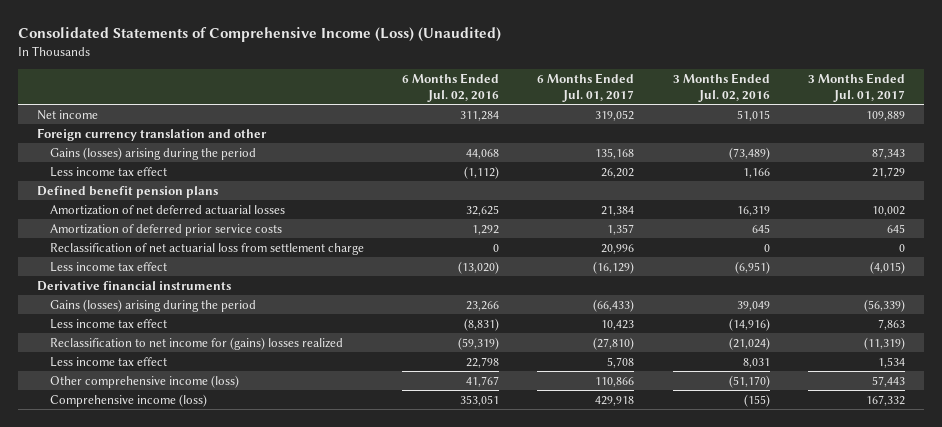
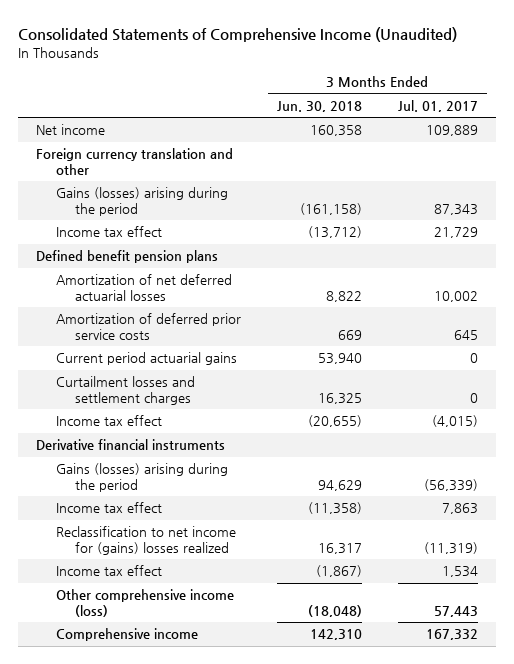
[17,27,501,43] Consolidated Statements of Comprehensive Income (Loss) (Unaudited) -> [18,26,458,42] Consolidated Statements of Comprehensive Income (Unaudited)
[401,73,499,102] 6 Months Ended Jul. 02, 2016 -> none
[537,73,635,102] 6 Months Ended Jul. 01, 2017 -> none
[672,73,770,102] 3 Months Ended Jul. 02, 2016 -> none
none -> [276,100,362,112] Jun. 30, 2018
[49,166,167,177] Less income tax effect -> [55,226,162,238] Income tax effect
[49,242,364,255] Reclassification of net actuarial loss from settlement charge -> [55,352,237,366] Current period actuarial gains
none -> [55,376,195,405] Curtailment losses and settlement charges
[49,261,167,272] Less income tax effect -> [55,415,162,427] Income tax effect
[49,318,167,329] Less income tax effect -> [55,502,162,514] Income tax effect
[49,356,167,367] Less income tax effect -> [55,565,162,577] Income tax effect
[49,393,207,407] Comprehensive income (loss) -> [55,628,198,642] Comprehensive income

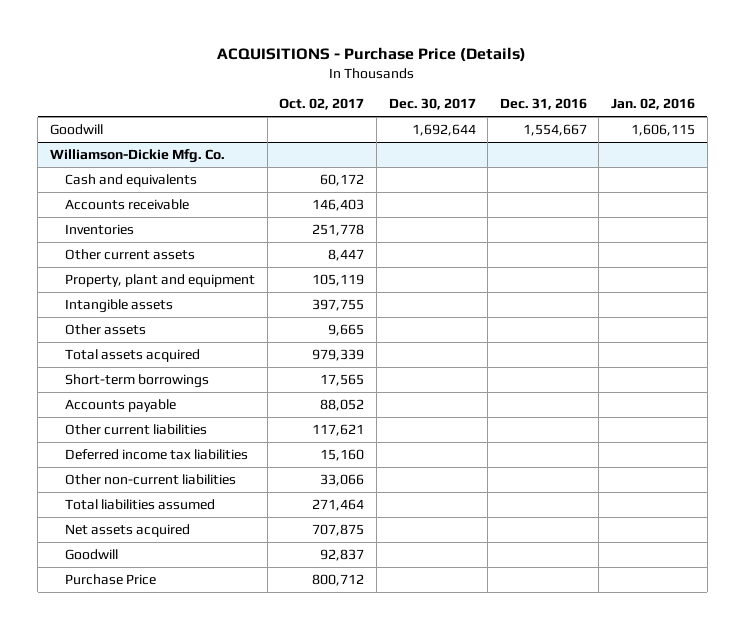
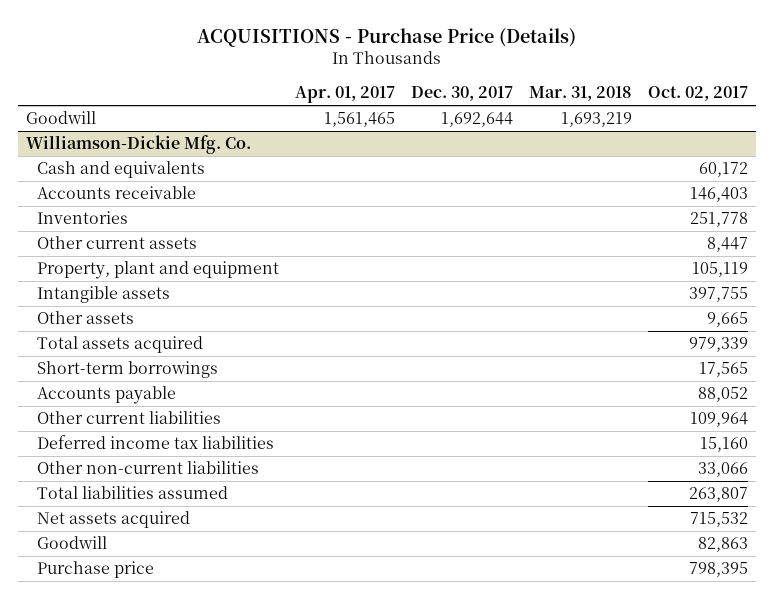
[499,98,587,111] Dec. 31, 2016 -> none
[610,98,695,111] Jan. 02, 2016 -> none
none -> [295,86,396,104] Apr. 01, 2017
none -> [529,86,633,102] Mar. 31, 2018
[312,423,365,436] 117,621 -> [690,412,749,428] 109,964
[312,498,365,511] 271,464 -> [689,487,749,503] 263,807
[312,523,365,536] 707,875 -> [690,512,749,528] 715,532
[320,548,365,561] 92,837 -> [698,537,749,553] 82,863
[65,573,157,585] Purchase Price -> [37,561,155,579] Purchase price
[312,573,365,586] 800,712 -> [689,562,749,578] 798,395

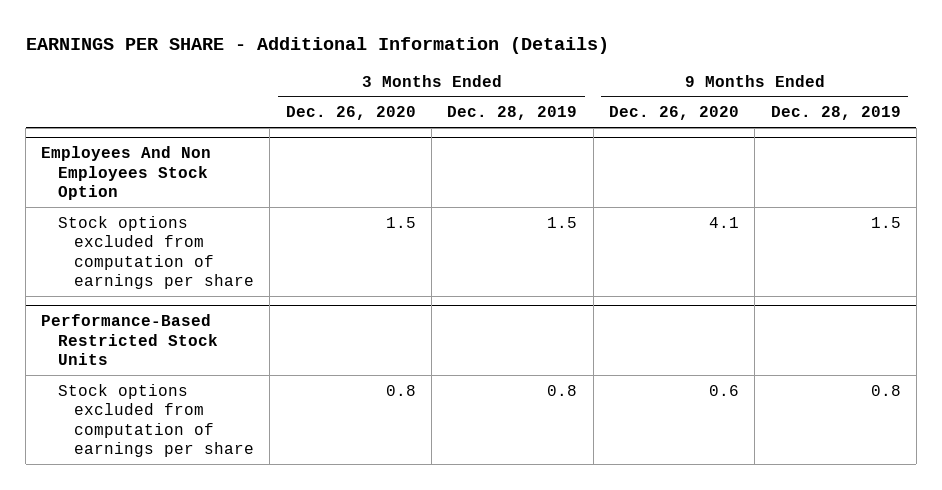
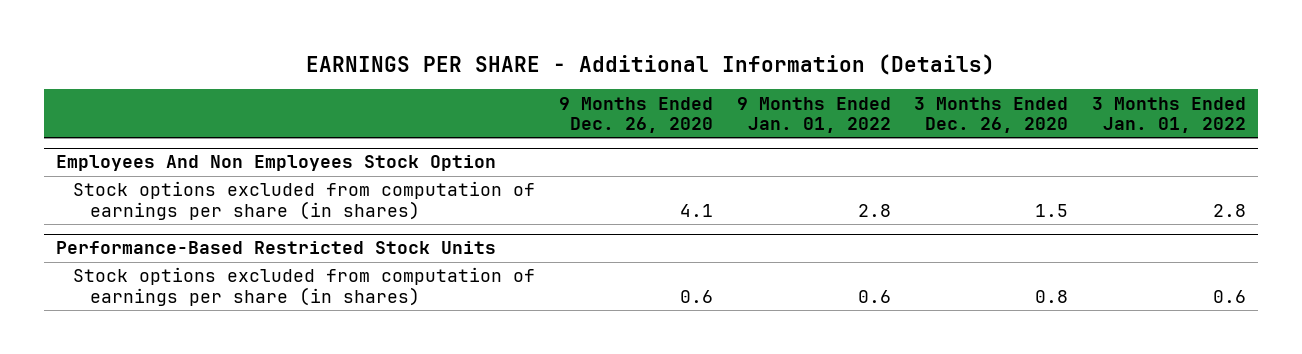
[447,106,578,121] Dec. 28, 2019 -> none
[770,106,901,121] Dec. 28, 2019 -> none
none -> [736,96,891,134] 9 Months Ended Jan. 01, 2022
none -> [1092,96,1247,134] 3 Months Ended Jan. 01, 2022
[57,215,255,290] Stock options excluded from computation of earnings per share -> [73,181,536,220] Stock options excluded from computation of earnings per share (in shares)
[57,383,255,458] Stock options excluded from computation of earnings per share -> [73,267,536,306] Stock options excluded from computation of earnings per share (in shares)

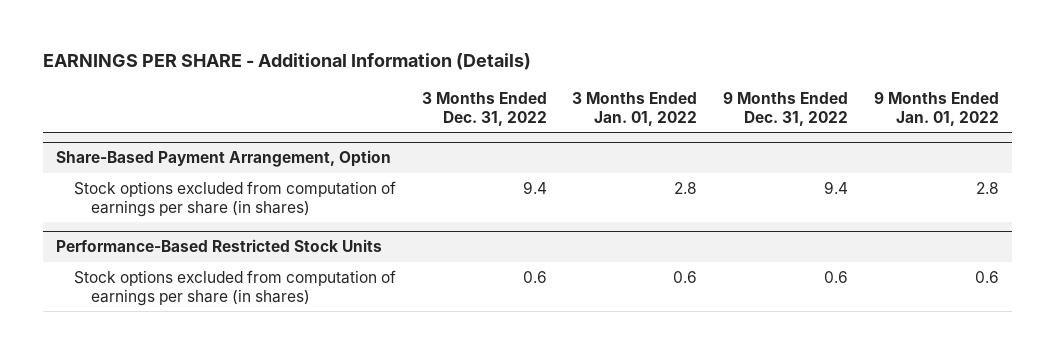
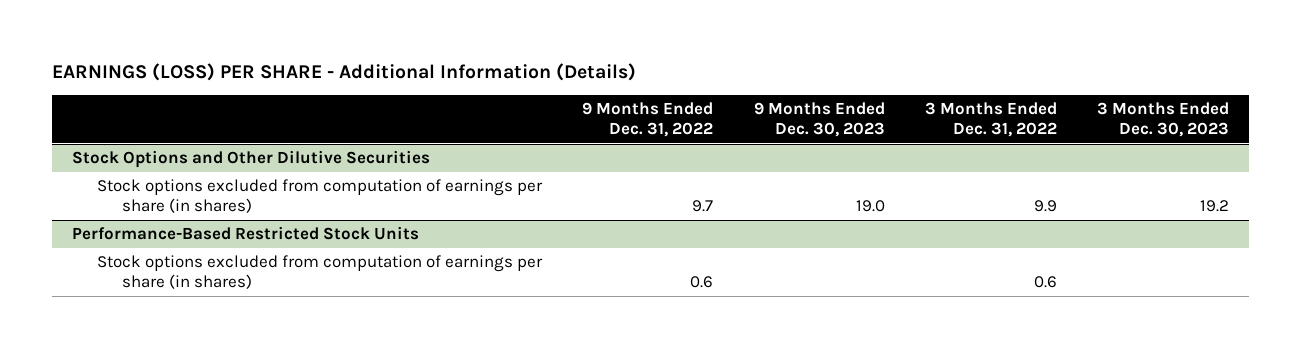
[42,53,531,71] EARNINGS PER SHARE - Additional Information (Details) -> [52,63,637,82] EARNINGS (LOSS) PER SHARE - Additional Information (Details)
[572,91,698,126] 3 Months Ended Jan. 01, 2022 -> none
[874,91,1000,126] 9 Months Ended Jan. 01, 2022 -> none
none -> [753,102,885,138] 9 Months Ended Dec. 30, 2023
none -> [1097,102,1230,138] 3 Months Ended Dec. 30, 2023
[55,150,391,168] Share-Based Payment Arrangement, Option -> none
none -> [72,150,431,169] Stock Options and Other Dilutive Securities
[522,180,547,194] 9.4 -> [1033,200,1057,213] 9.9
[824,180,849,194] 9.4 -> [692,200,714,213] 9.7

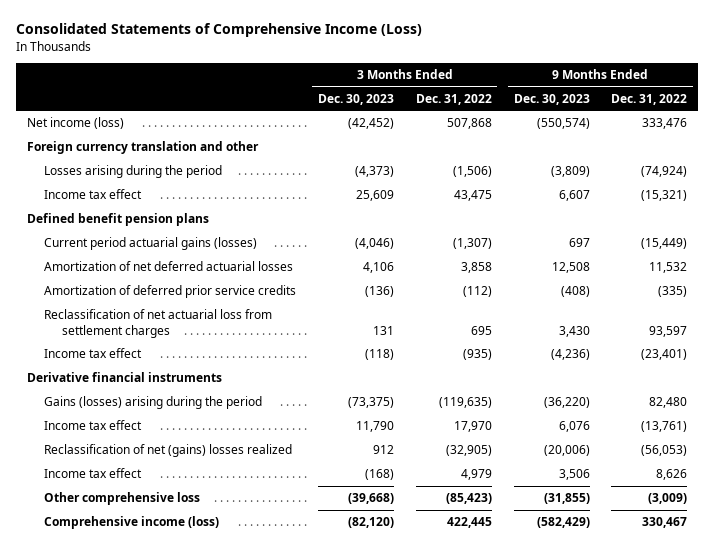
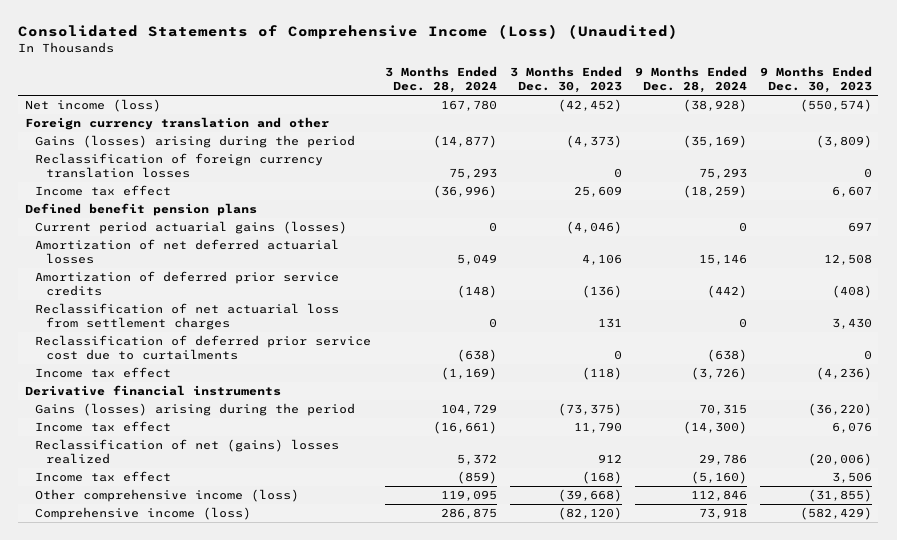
[15,23,422,38] Consolidated Statements of Comprehensive Income (Loss) -> [18,24,679,40] Consolidated Statements of Comprehensive Income (Loss) (Unaudited)
[415,93,492,105] Dec. 31, 2022 -> none
[611,93,688,105] Dec. 31, 2022 -> none
none -> [384,66,497,94] 3 Months Ended Dec. 28, 2024
none -> [634,66,747,94] 9 Months Ended Dec. 28, 2024
[44,165,223,179] Losses arising during the period -> [35,135,356,149] Gains (losses) arising during the period
none -> [35,153,324,178] Reclassification of foreign currency translation losses
none -> [35,335,372,360] Reclassification of deferred prior service cost due to curtailments
[44,492,201,506] Other comprehensive loss -> [35,489,300,503] Other comprehensive income (loss)

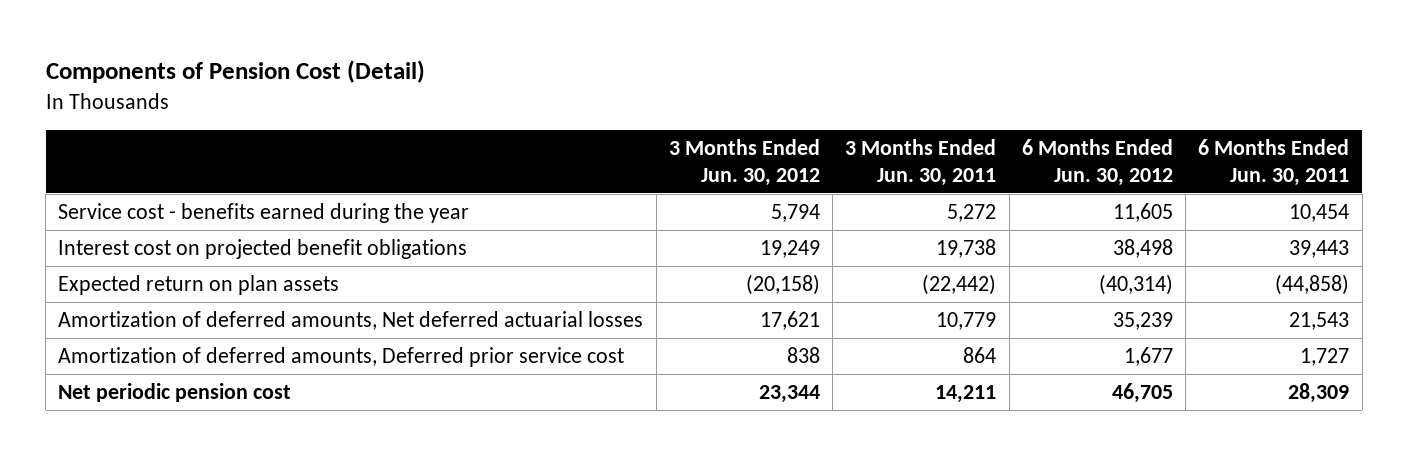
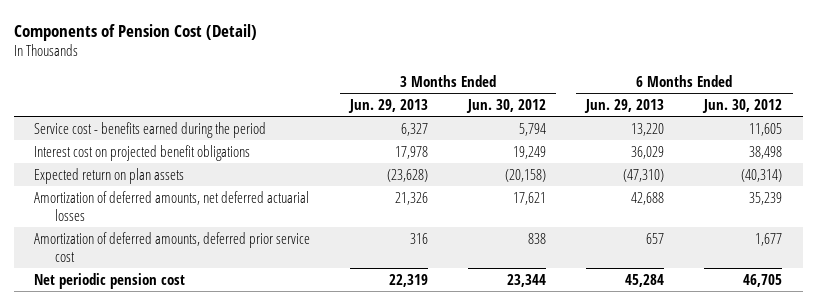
[845,138,997,186] 3 Months Ended Jun. 30, 2011 -> none
[1198,138,1350,186] 6 Months Ended Jun. 30, 2011 -> none
none -> [348,98,429,113] Jun. 29, 2013
none -> [584,98,665,113] Jun. 29, 2013
[58,202,470,223] Service cost - benefits earned during the year -> [34,121,267,138] Service cost - benefits earned during the period
[58,310,644,330] Amortization of deferred amounts, Net deferred actuarial losses -> [34,190,310,221] Amortization of deferred amounts, net deferred actuarial losses
[58,346,625,367] Amortization of deferred amounts, Deferred prior service cost -> [34,231,311,262] Amortization of deferred amounts, deferred prior service cost

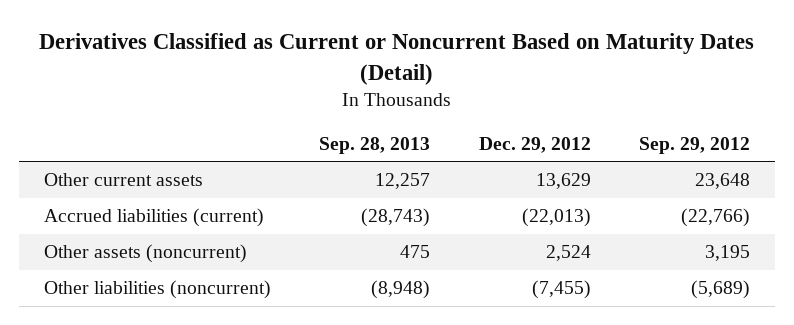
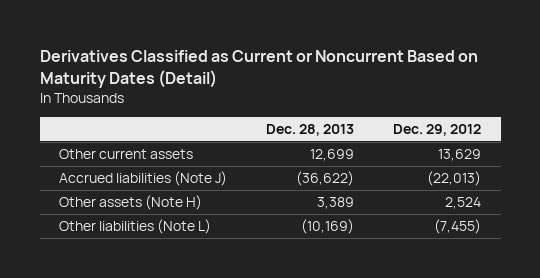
[319,136,431,154] Sep. 28, 2013 -> none
[639,136,751,154] Sep. 29, 2012 -> none
none -> [266,123,355,136] Dec. 28, 2013
[43,208,264,228] Accrued liabilities (current) -> [59,170,228,186] Accrued liabilities (Note J)
[43,244,247,264] Other assets (noncurrent) -> [59,194,203,210] Other assets (Note H)
[43,280,271,300] Other liabilities (noncurrent) -> [59,218,212,234] Other liabilities (Note L)

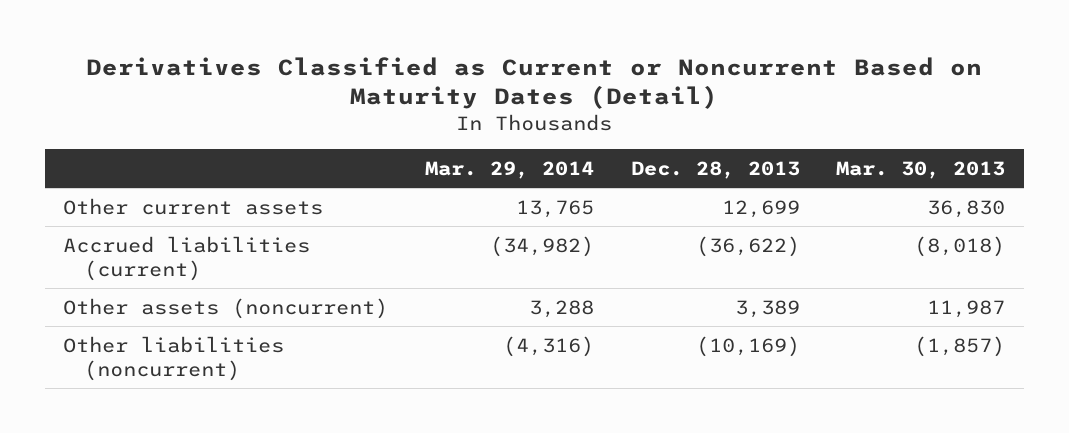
[393,123,482,136] Dec. 29, 2012 -> none
none -> [425,160,595,179] Mar. 29, 2014
none -> [836,160,1006,179] Mar. 30, 2013
[59,170,228,186] Accrued liabilities (Note J) -> [63,235,311,281] Accrued liabilities (current)
[59,194,203,210] Other assets (Note H) -> [63,297,389,319] Other assets (noncurrent)
[59,218,212,234] Other liabilities (Note L) -> [63,335,285,381] Other liabilities (noncurrent)

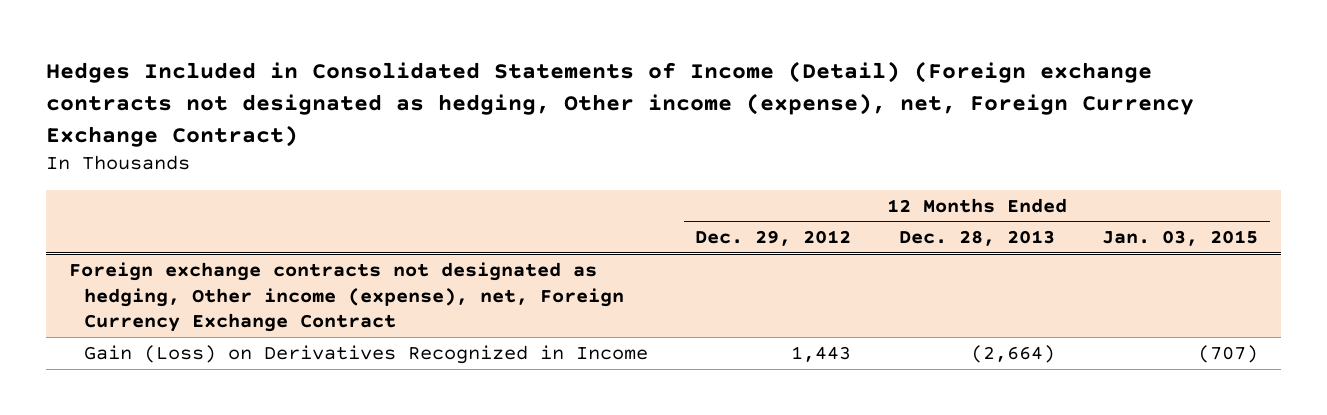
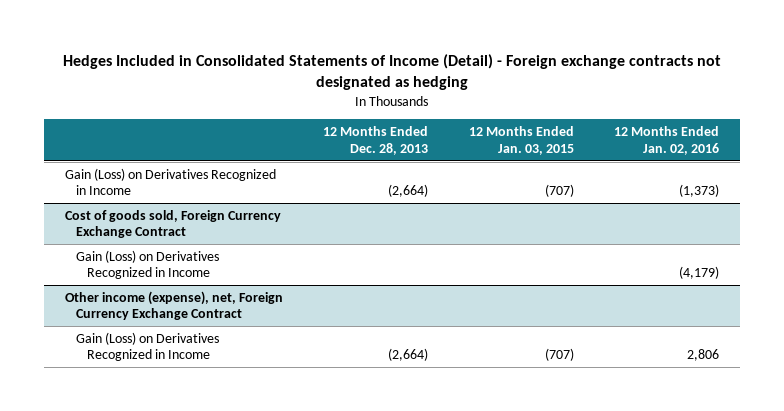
[45,60,1194,147] Hedges Included in Consolidated Statements of Income (Detail) (Foreign exchange contracts not designated as hedging, Other income (expense), net, Foreign Currency Exchange Contract) -> [62,53,721,90] Hedges Included in Consolidated Statements of Income (Detail) - Foreign exchange contracts not designated as hedging
[695,230,852,247] Dec. 29, 2012 -> none
none -> [614,126,720,155] 12 Months Ended Jan. 02, 2016
[69,261,625,333] Foreign exchange contracts not designated as hedging, Other income (expense), net, Foreign Currency Exchange Contract -> none
none -> [64,209,281,239] Cost of goods sold, Foreign Currency Exchange Contract
none -> [75,249,219,280] Gain (Loss) on Derivatives Recognized in Income
none -> [64,290,283,321] Other income (expense), net, Foreign Currency Exchange Contract
none -> [75,331,219,362] Gain (Loss) on Derivatives Recognized in Income

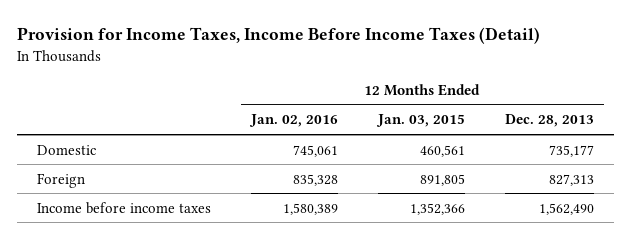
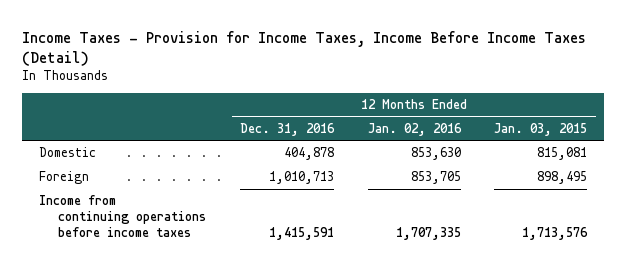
[16,27,540,45] Provision for Income Taxes, Income Before Income Taxes (Detail) -> [22,30,587,66] Income Taxes - Provision for Income Taxes, Income Before Income Taxes (Detail)
[504,114,594,128] Dec. 28, 2013 -> none
none -> [240,123,336,137] Dec. 31, 2016
[292,144,338,157] 745,061 -> [410,147,461,161] 853,630
[419,144,465,157] 460,561 -> [537,147,588,161] 815,081
[292,173,338,186] 835,328 -> [410,171,461,185] 853,705
[419,173,465,186] 891,805 -> [537,171,588,185] 898,495
[36,201,211,214] Income before income taxes -> [39,195,207,238] Income from continuing operations before income taxes
[282,202,338,215] 1,580,389 -> [395,227,461,241] 1,707,335
[409,202,465,215] 1,352,366 -> [522,227,589,241] 1,713,576

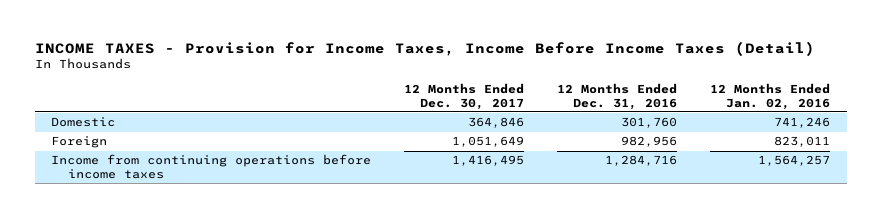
[22,30,587,66] Income Taxes - Provision for Income Taxes, Income Before Income Taxes (Detail) -> [34,40,815,56] INCOME TAXES - Provision for Income Taxes, Income Before Income Taxes (Detail)
[494,123,588,137] Jan. 03, 2015 -> none
none -> [404,83,525,110] 12 Months Ended Dec. 30, 2017
[284,147,335,161] 404,878 -> [621,117,678,129] 301,760
[410,147,461,161] 853,630 -> [774,117,831,129] 741,246
[269,171,335,185] 1,010,713 -> [621,136,678,148] 982,956
[410,171,461,185] 853,705 -> [774,136,831,148] 823,011
[269,227,335,241] 1,415,591 -> [605,155,678,167] 1,284,716
[395,227,461,241] 1,707,335 -> [758,155,831,167] 1,564,257

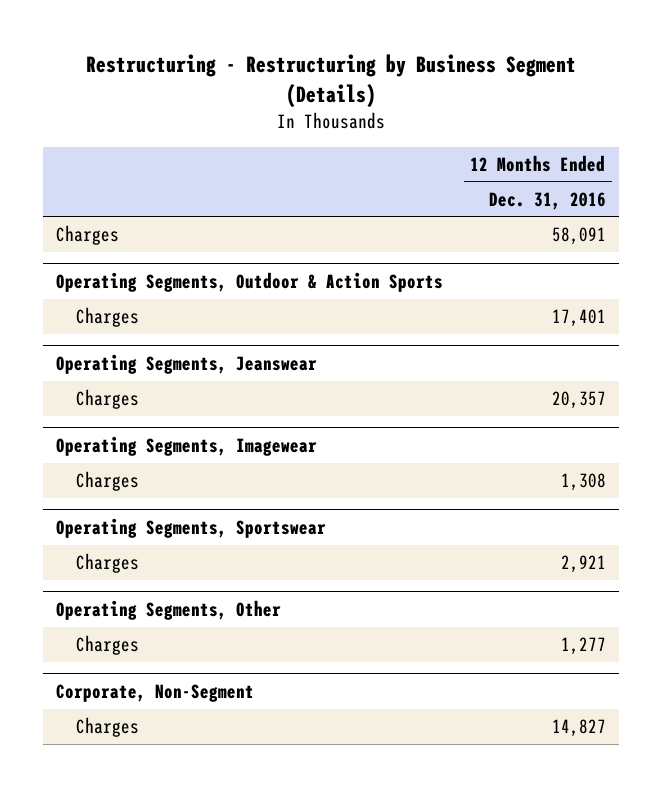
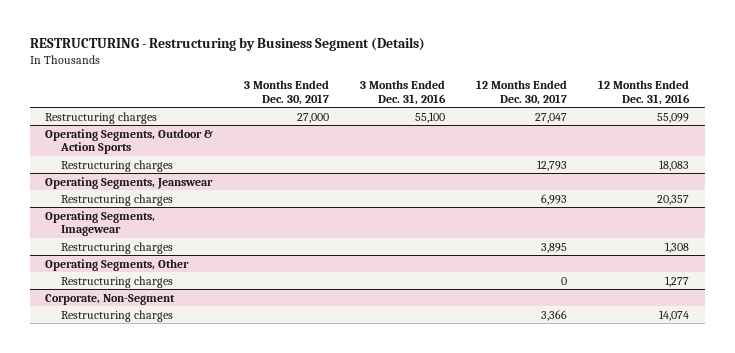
[85,54,576,108] Restructuring - Restructuring by Business Segment (Details) -> [29,37,425,52] RESTRUCTURING - Restructuring by Business Segment (Details)
none -> [244,79,330,105] 3 Months Ended Dec. 30, 2017
none -> [360,79,447,105] 3 Months Ended Dec. 31, 2016
none -> [476,79,568,105] 12 Months Ended Dec. 30, 2017
[56,225,120,246] Charges -> [45,111,158,124] Restructuring charges
[551,227,606,246] 58,091 -> [657,112,690,123] 55,099
[75,307,139,328] Charges -> [61,159,174,172] Restructuring charges
[551,309,606,328] 17,401 -> [659,159,690,171] 18,083
[75,389,139,410] Charges -> [61,193,174,206] Restructuring charges
[56,517,327,538] Operating Segments, Sportswear -> none
[75,553,139,574] Charges -> none
[75,471,139,492] Charges -> [61,241,174,254] Restructuring charges
[75,635,139,656] Charges -> [61,275,174,288] Restructuring charges
[75,717,139,738] Charges -> [61,309,174,322] Restructuring charges
[551,719,606,738] 14,827 -> [659,309,690,321] 14,074

